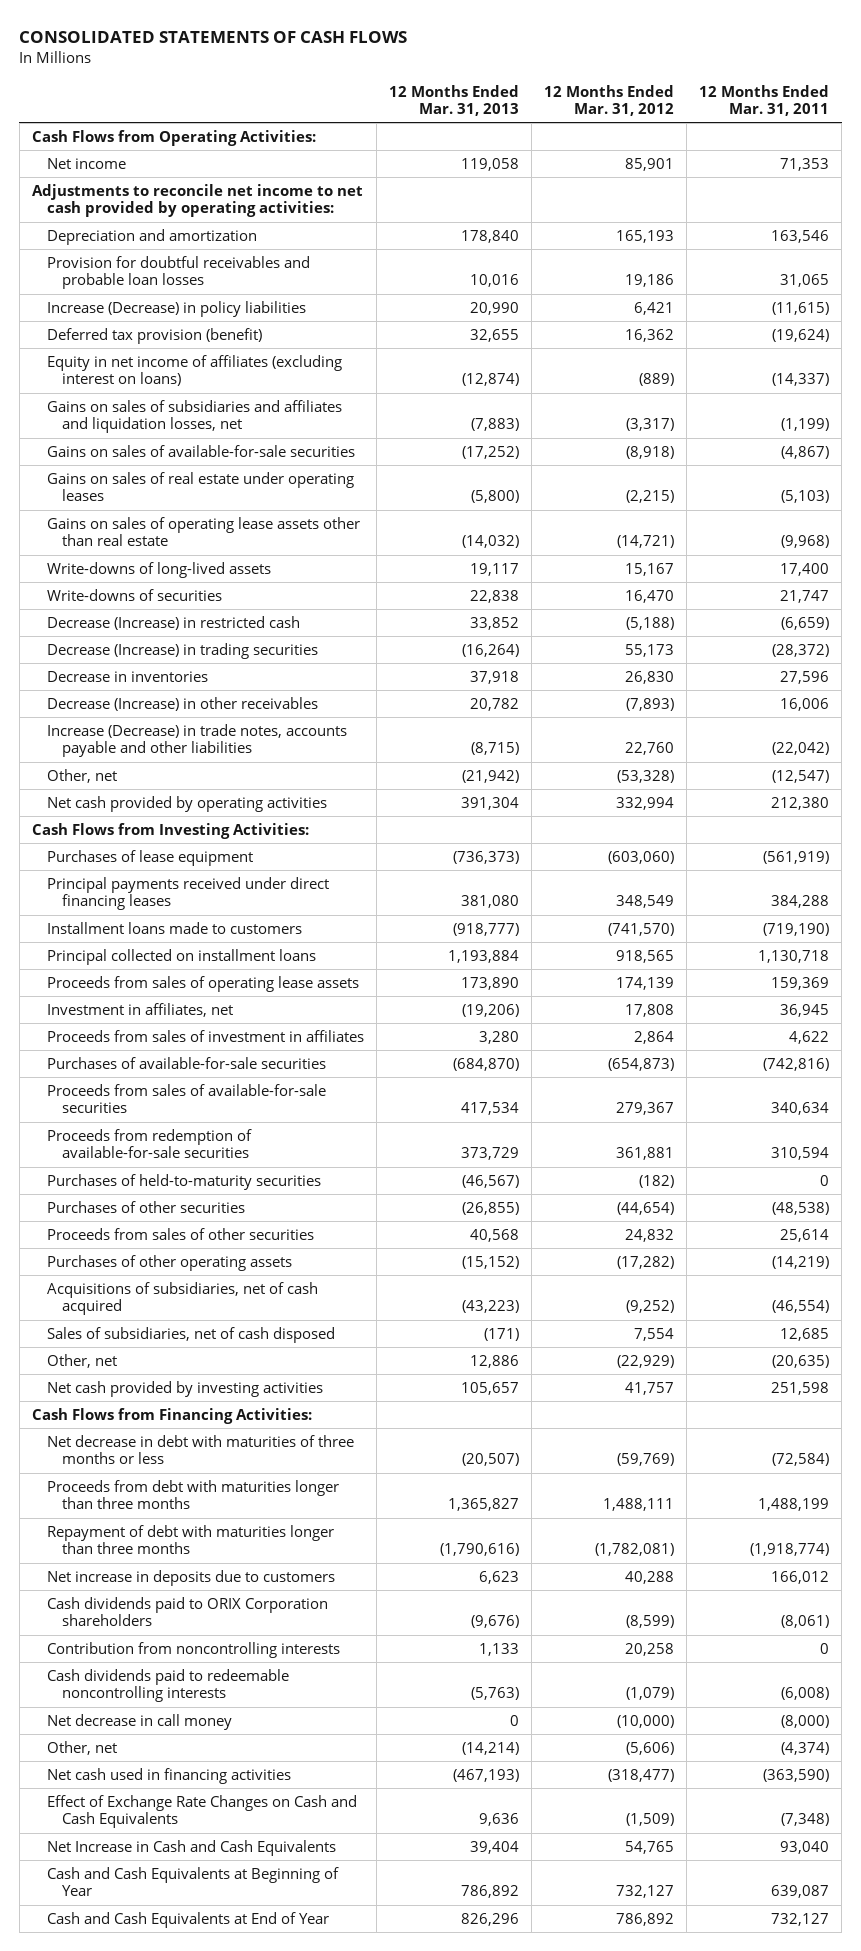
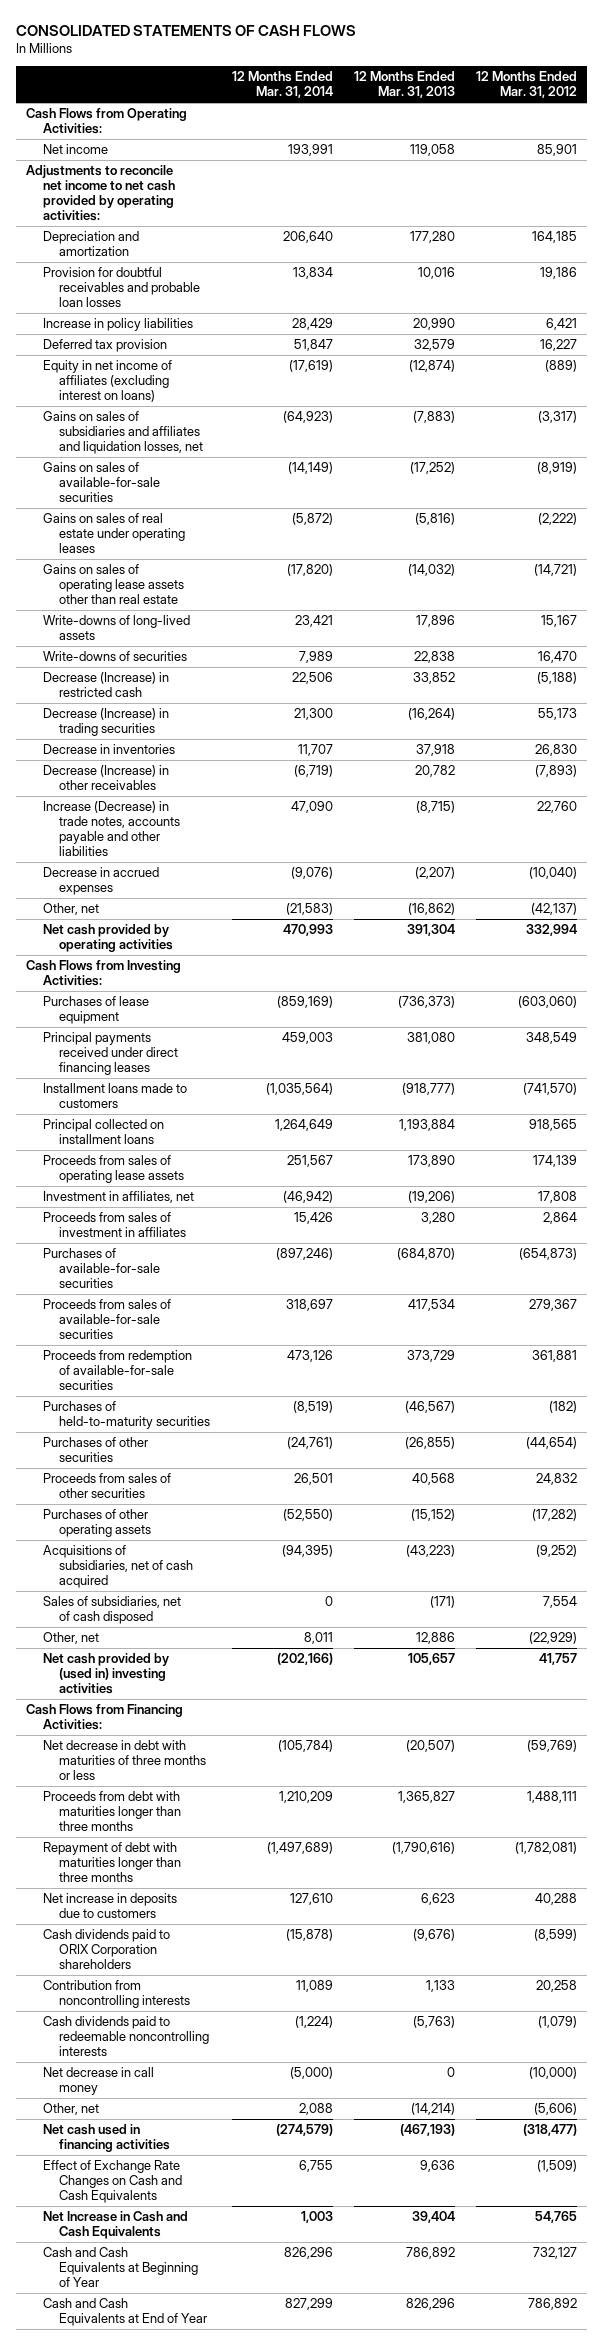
[699,84,830,117] 12 Months Ended Mar. 31, 2011 -> none
none -> [231,71,333,99] 12 Months Ended Mar. 31, 2014
[461,229,520,243] 178,840 -> [409,231,455,244] 177,280
[616,229,675,243] 165,193 -> [531,231,577,244] 164,185
[47,300,307,317] Increase (Decrease) in policy liabilities -> [42,318,193,332] Increase in policy liabilities
[47,327,263,344] Deferred tax provision (benefit) -> [42,339,167,353] Deferred tax provision
[470,328,520,342] 32,655 -> [413,339,455,352] 32,579
[625,328,675,342] 16,362 -> [539,339,577,352] 16,227
[626,445,675,459] (8,918) -> [536,462,577,475] (8,919)
[471,490,520,504] (5,800) -> [414,513,455,526] (5,816)
[626,490,675,504] (2,215) -> [537,513,577,526] (2,222)
[470,562,520,576] 19,117 -> [415,615,455,628] 17,896
none -> [42,867,159,896] Decrease in accrued expenses
[462,769,520,783] (21,942) -> [407,903,455,916] (16,862)
[617,769,675,783] (53,328) -> [530,903,577,916] (42,137)
[47,1380,324,1397] Net cash provided by investing activities -> [42,1653,169,1695] Net cash provided by (used in) investing activities

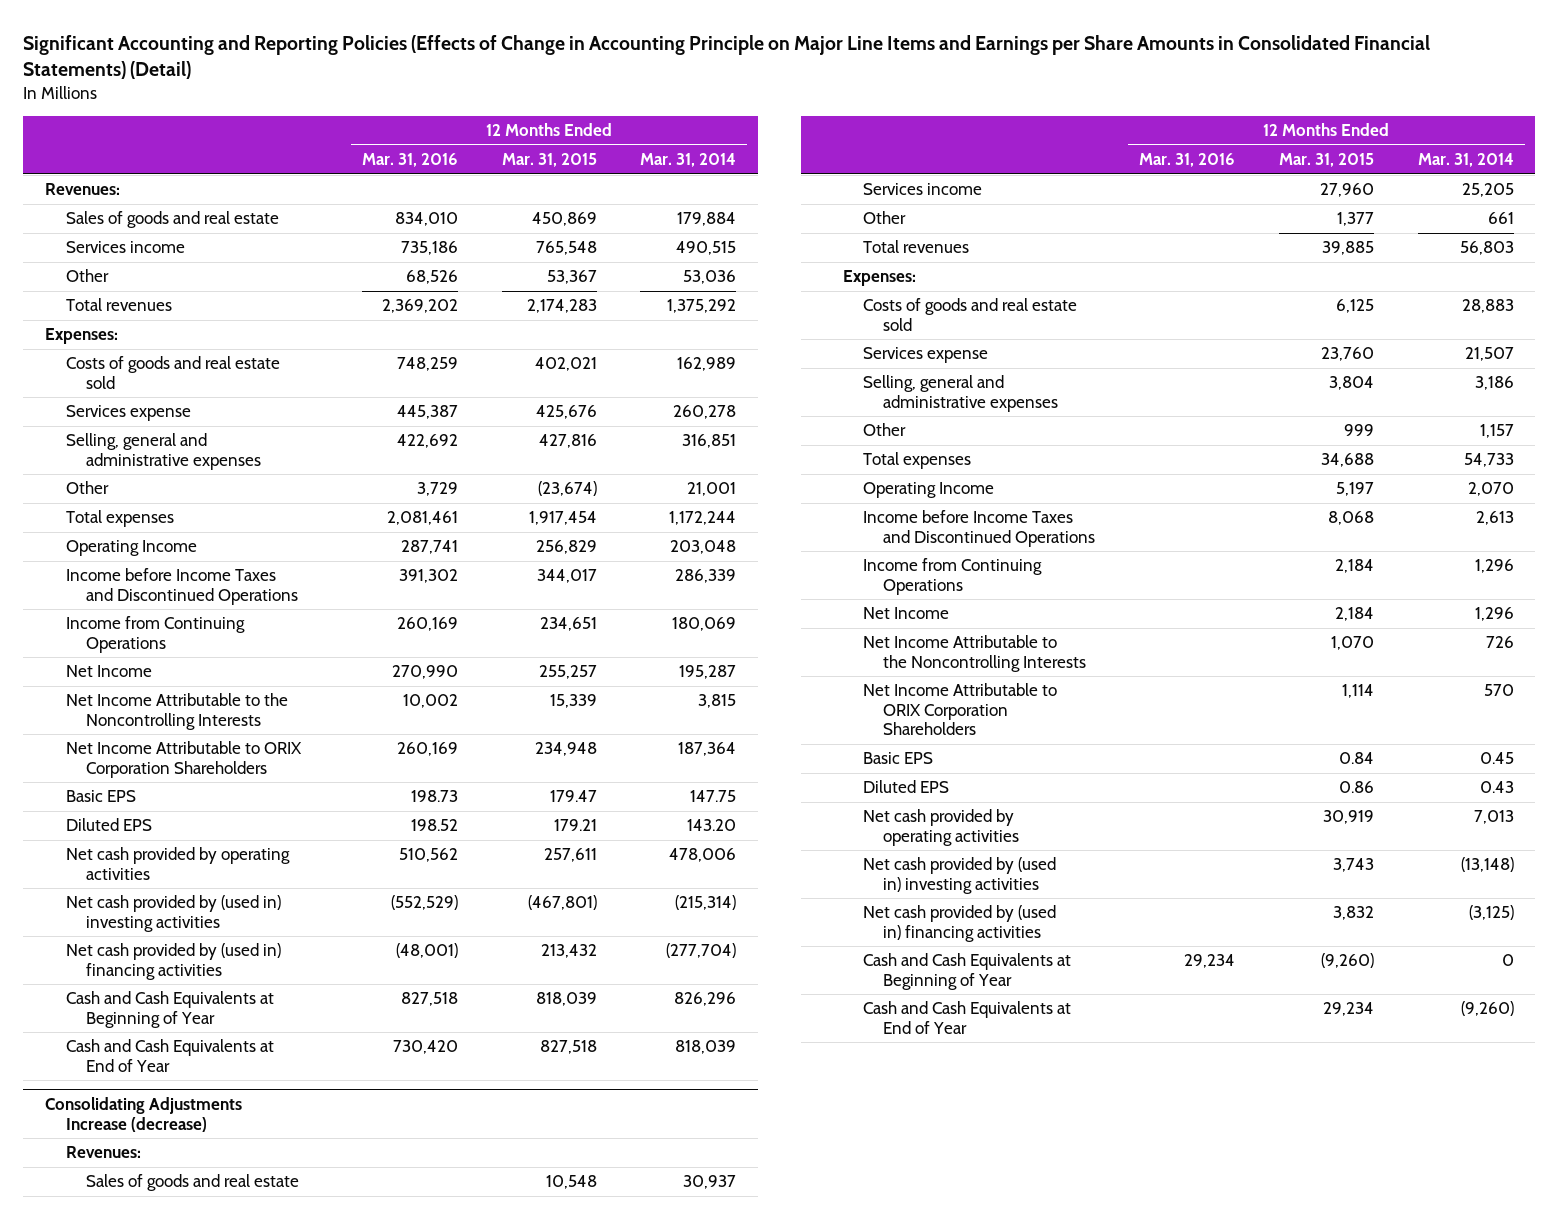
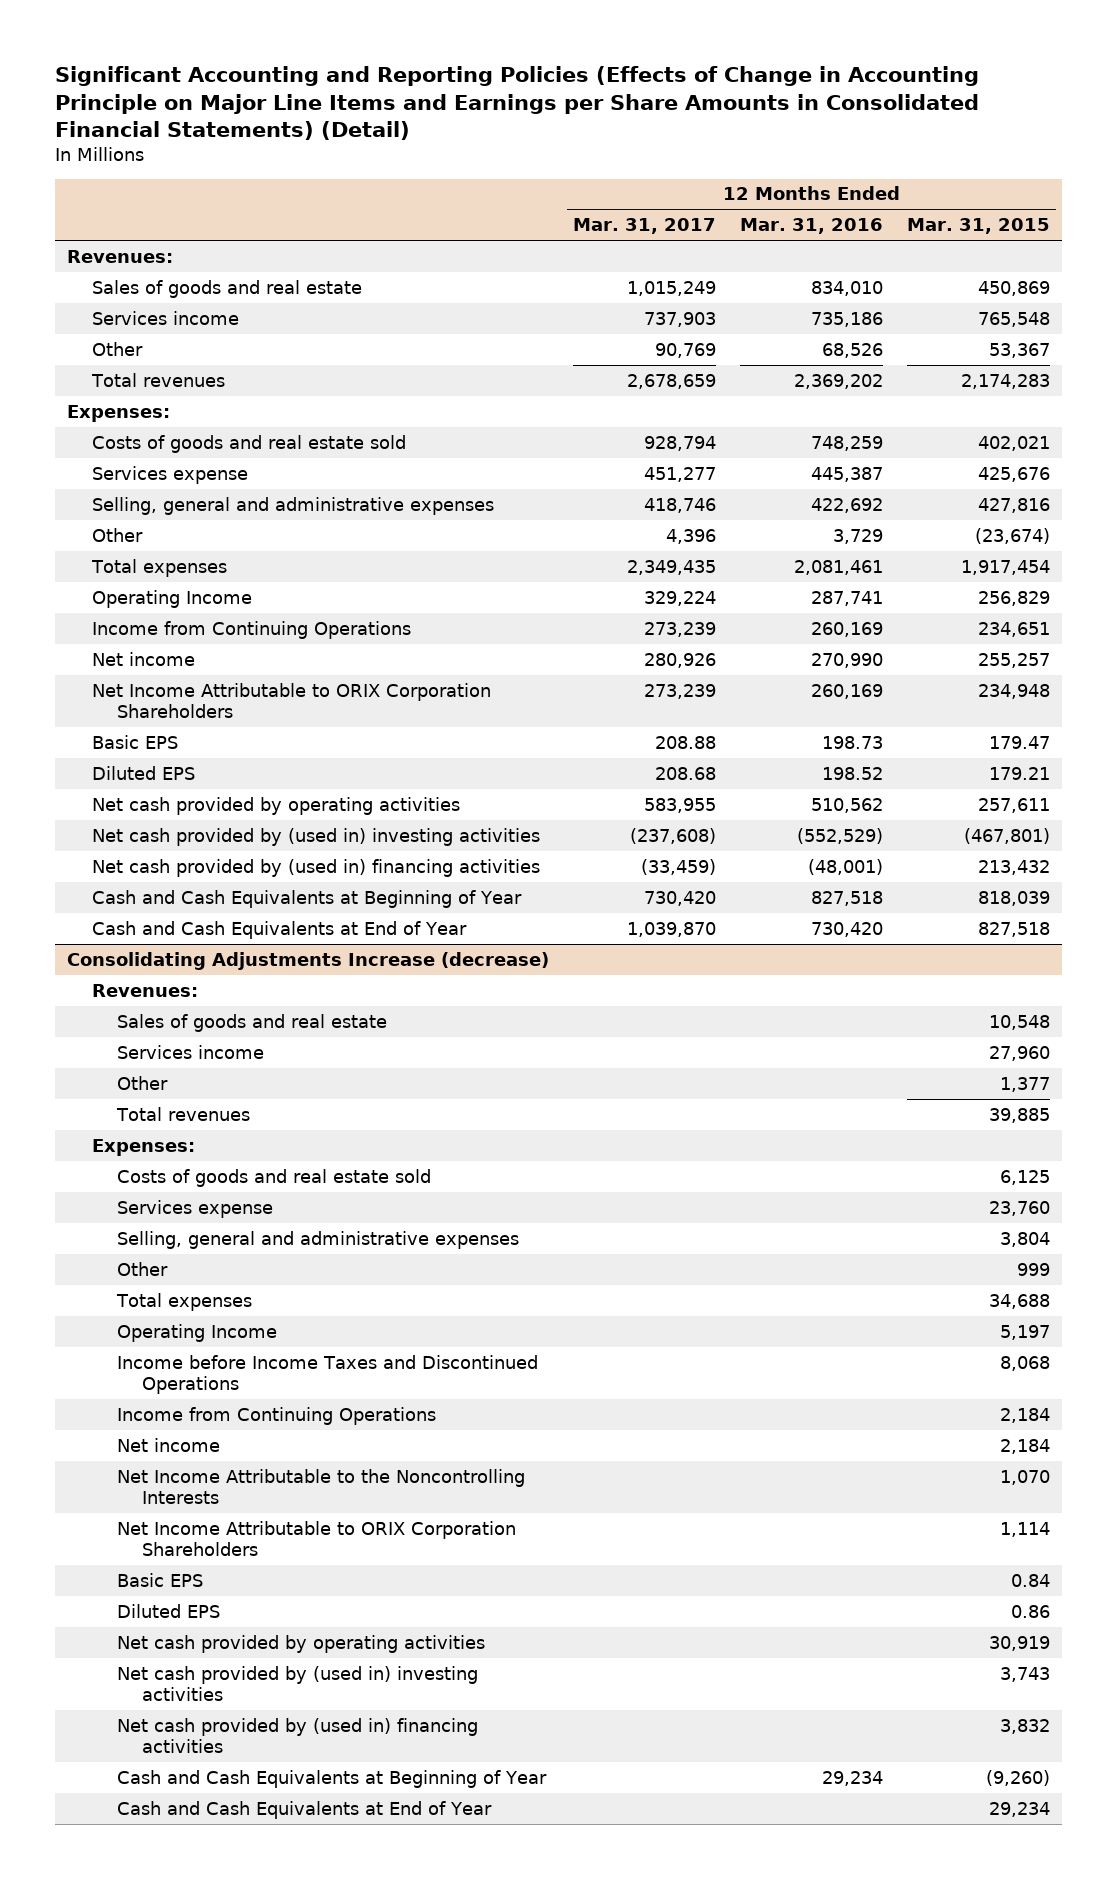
[640,153,737,168] Mar. 31, 2014 -> none
none -> [572,218,716,235] Mar. 31, 2017
[65,568,298,605] Income before Income Taxes and Discontinued Operations -> none
[65,693,288,730] Net Income Attributable to the Noncontrolling Interests -> none
[65,665,152,678] Net Income -> [91,651,195,666] Net income
[863,607,950,620] Net Income -> [116,1437,220,1452] Net income

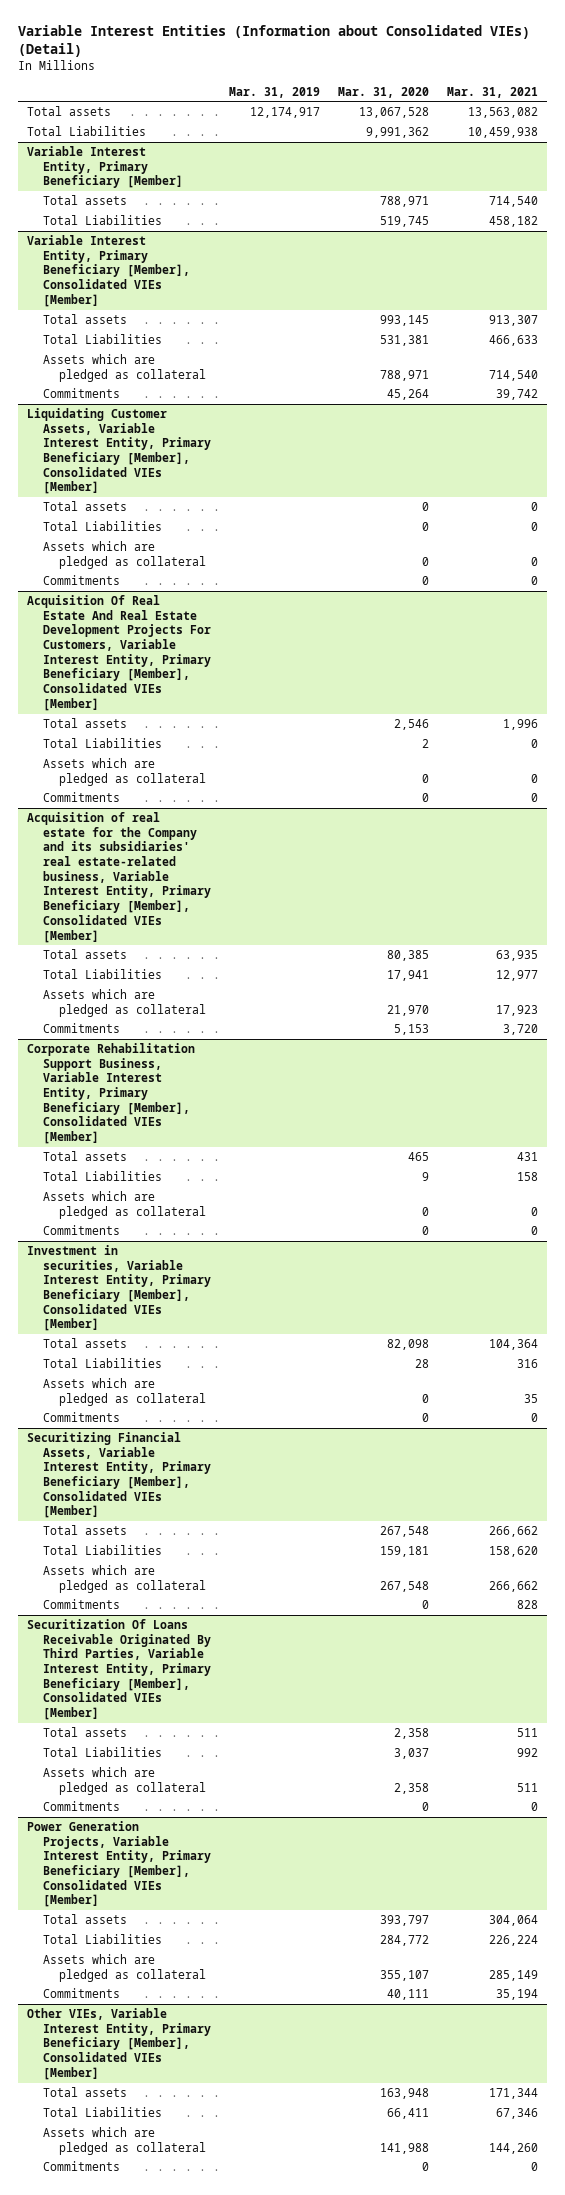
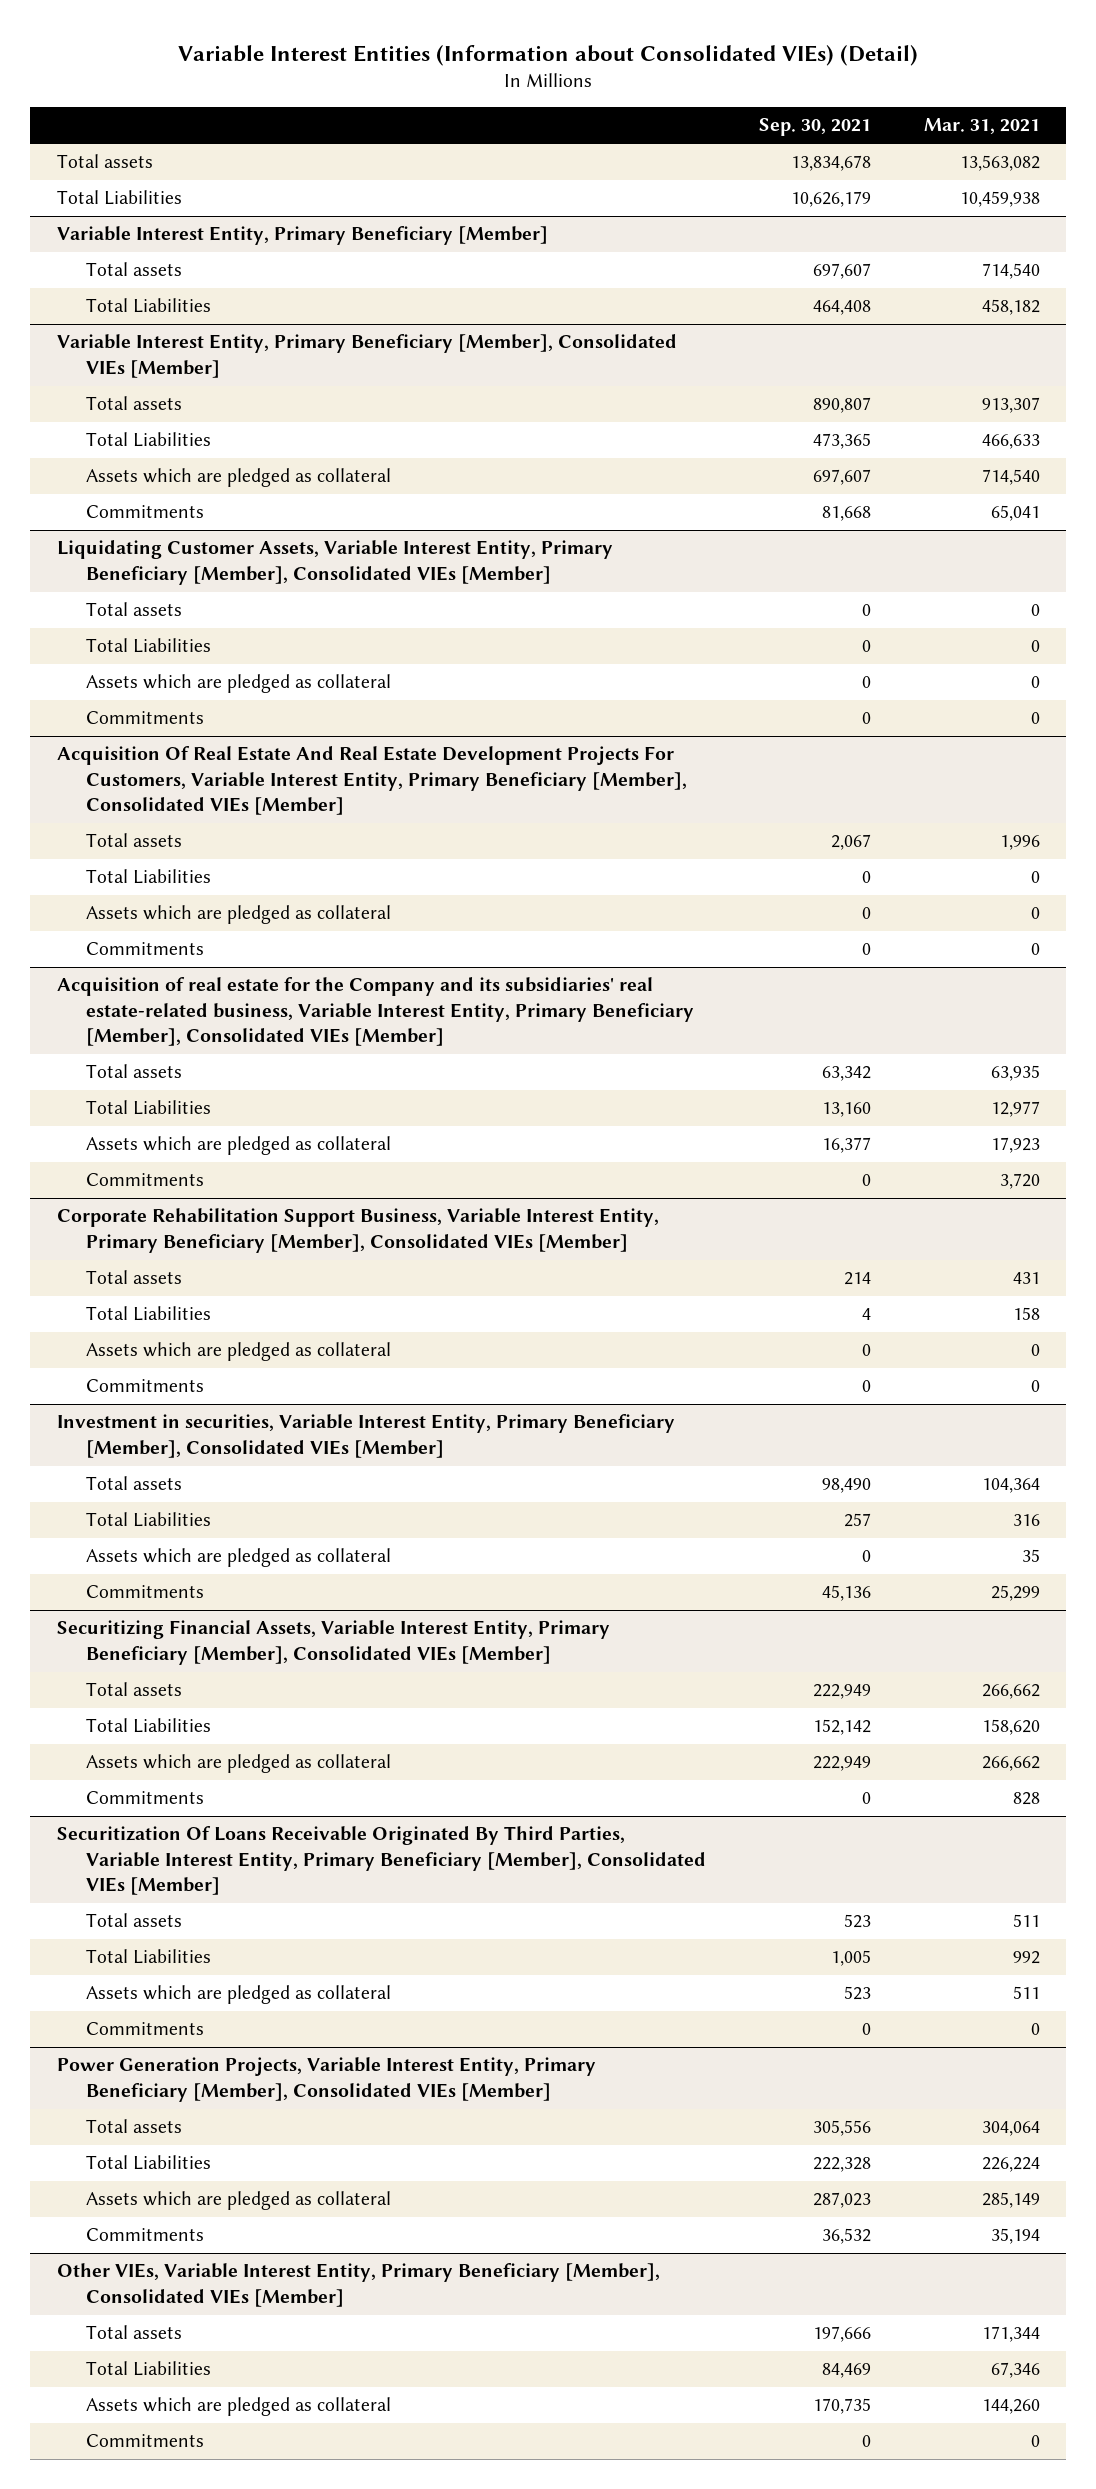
[228,86,320,98] Mar. 31, 2019 -> none
[338,86,430,98] Mar. 31, 2020 -> none
none -> [758,118,871,137] Sep. 30, 2021
[496,389,539,401] 39,742 -> [990,505,1040,522] 65,041
[531,1413,539,1423] 0 -> [990,1585,1040,1602] 25,299

